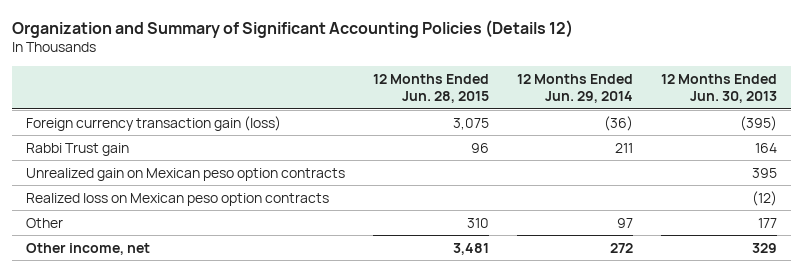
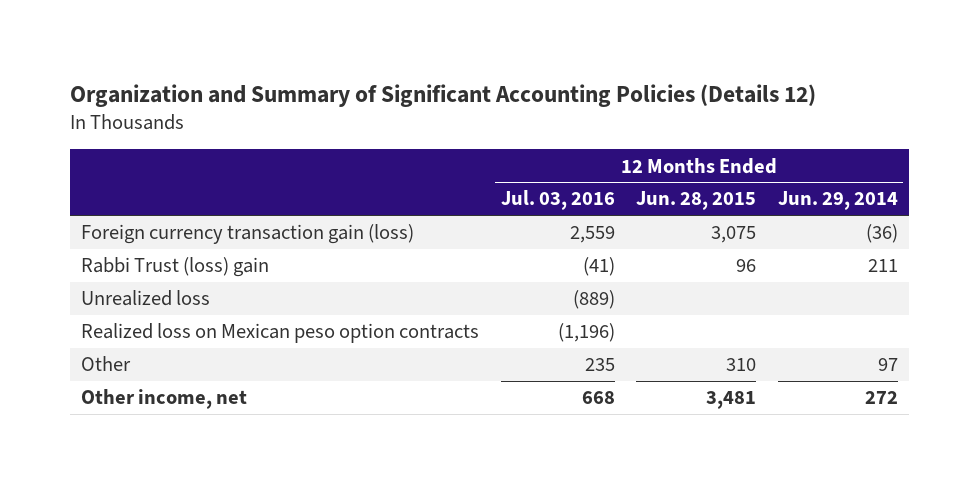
[661,74,778,103] 12 Months Ended Jun. 30, 2013 -> none
none -> [500,190,615,211] Jul. 03, 2016
[26,142,130,156] Rabbi Trust gain -> [81,257,270,278] Rabbi Trust (loss) gain
[26,167,346,181] Unrealized gain on Mexican peso option contracts -> [81,290,211,307] Unrealized loss

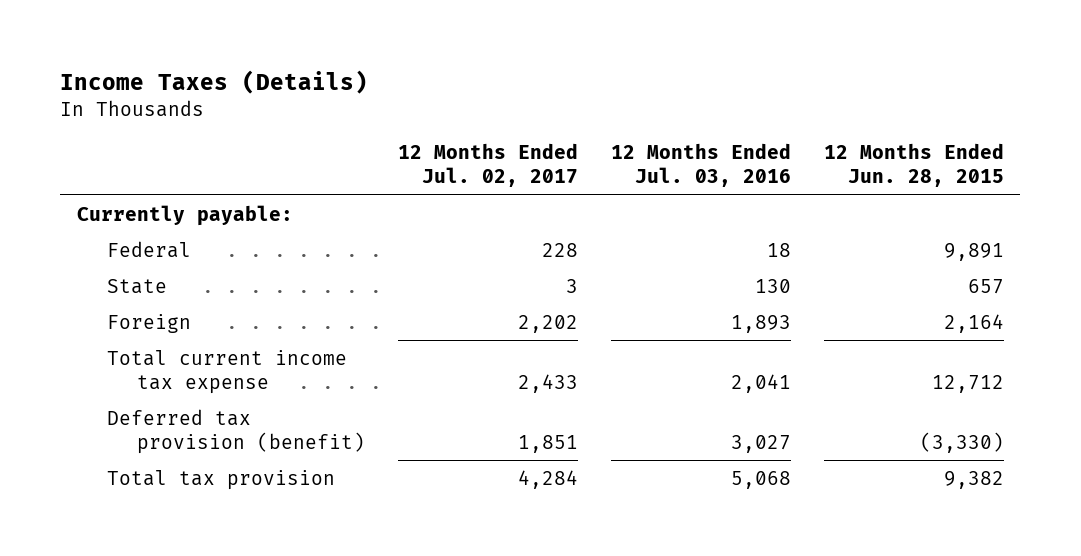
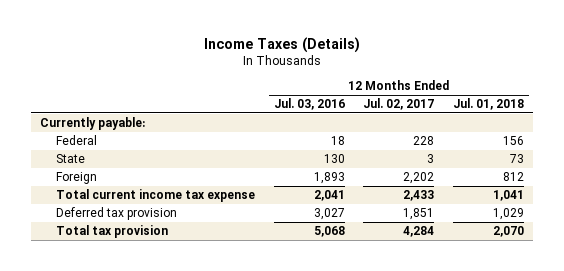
[823,143,1004,188] 12 Months Ended Jun. 28, 2015 -> none
none -> [452,98,524,111] Jul. 01, 2018
[107,408,366,454] Deferred tax provision (benefit) -> [55,207,177,221] Deferred tax provision

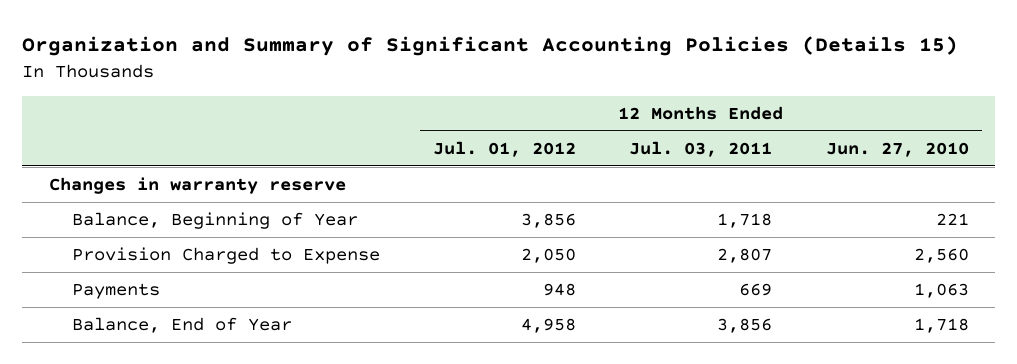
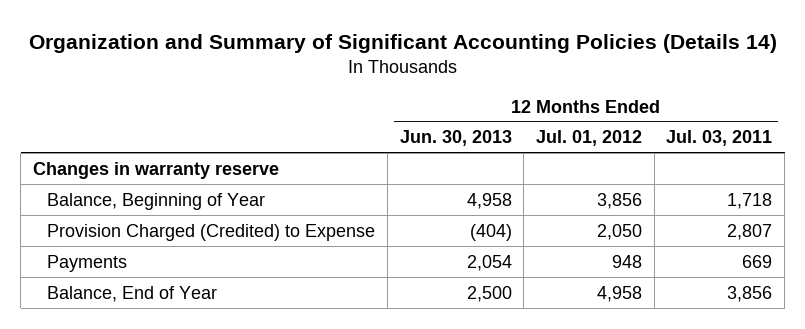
[22,36,959,57] Organization and Summary of Significant Accounting Policies (Details 15) -> [28,33,777,53] Organization and Summary of Significant Accounting Policies (Details 14)
[825,141,969,157] Jun. 27, 2010 -> none
none -> [399,130,512,147] Jun. 30, 2013
[71,247,380,265] Provision Charged to Expense -> [47,223,376,241] Provision Charged (Credited) to Expense

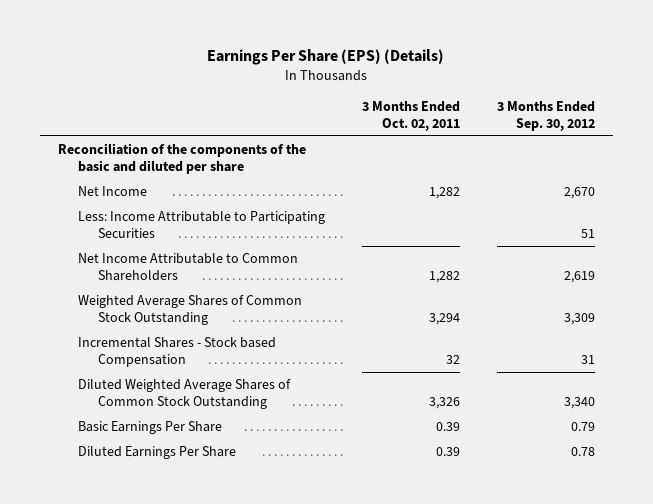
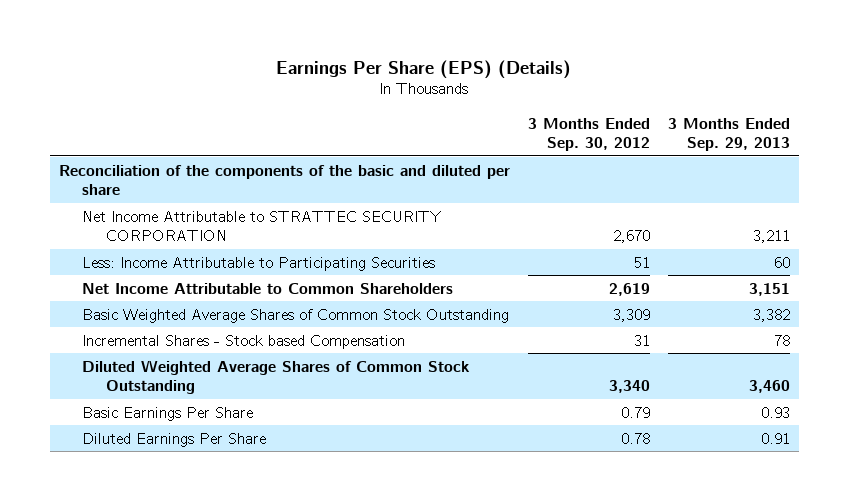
[361,100,460,132] 3 Months Ended Oct. 02, 2011 -> none
none -> [667,117,790,151] 3 Months Ended Sep. 29, 2013
[78,185,148,196] Net Income -> [82,210,442,241] Net Income Attributable to STRATTEC SECURITY CORPORATION
[78,294,303,326] Weighted Average Shares of Common Stock Outstanding -> [82,308,510,323] Basic Weighted Average Shares of Common Stock Outstanding

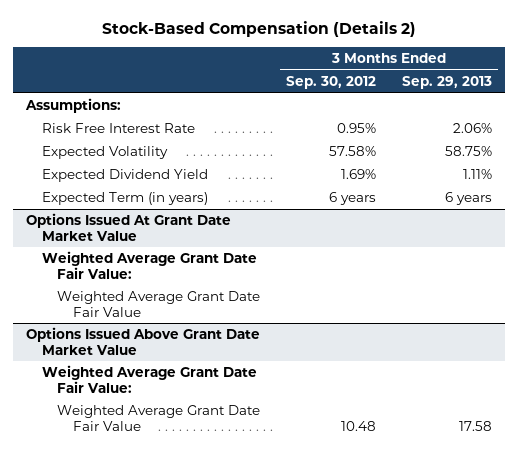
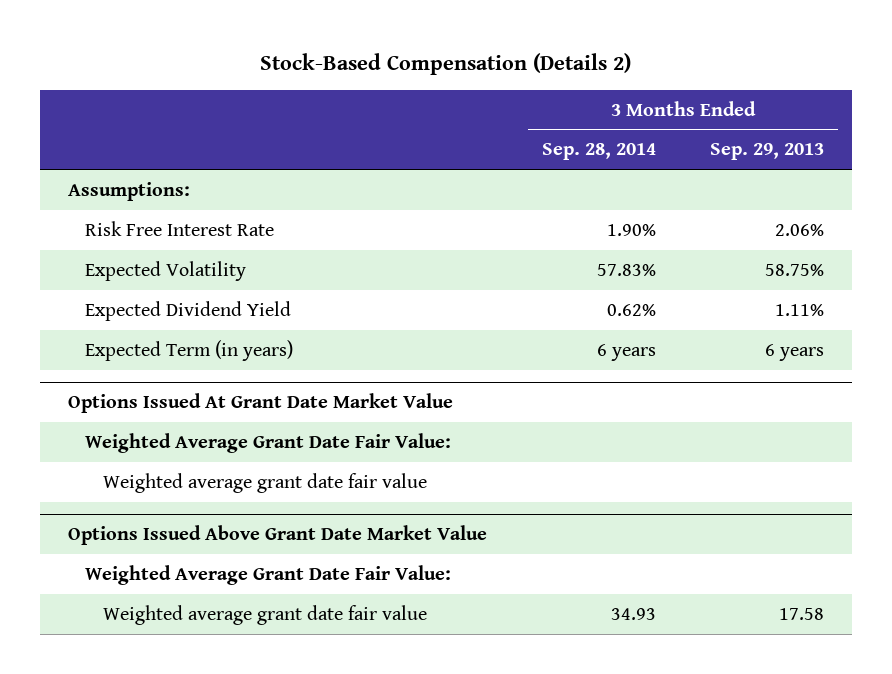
[286,75,377,89] Sep. 30, 2012 -> none
none -> [541,143,656,161] Sep. 28, 2014
[57,291,261,317] Weighted Average Grant Date Fair Value -> [103,472,428,493] Weighted average grant date fair value
[57,405,261,431] Weighted Average Grant Date Fair Value -> [103,604,428,625] Weighted average grant date fair value

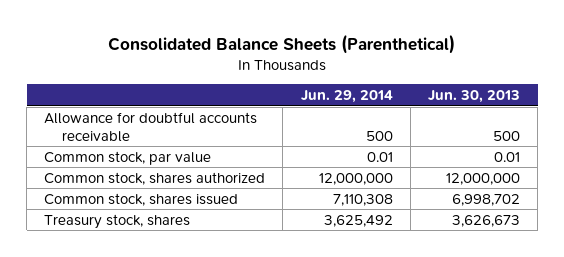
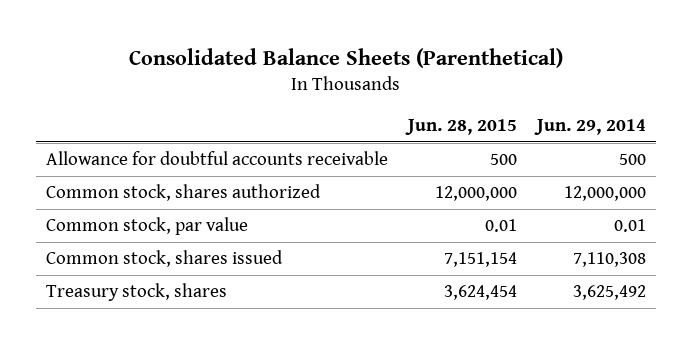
[428,90,521,104] Jun. 30, 2013 -> none
none -> [405,118,518,135] Jun. 28, 2015
[44,150,212,165] Common stock, par value -> [46,217,249,236] Common stock, par value

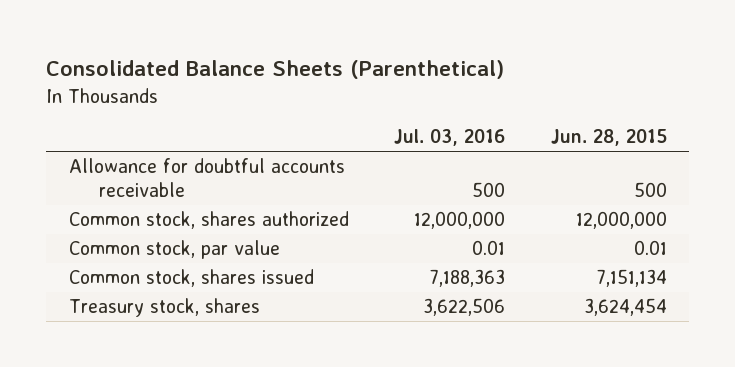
[534,118,647,135] Jun. 29, 2014 -> none
none -> [394,129,506,147] Jul. 03, 2016
[444,252,518,268] 7,151,154 -> [596,269,667,288] 7,151,134

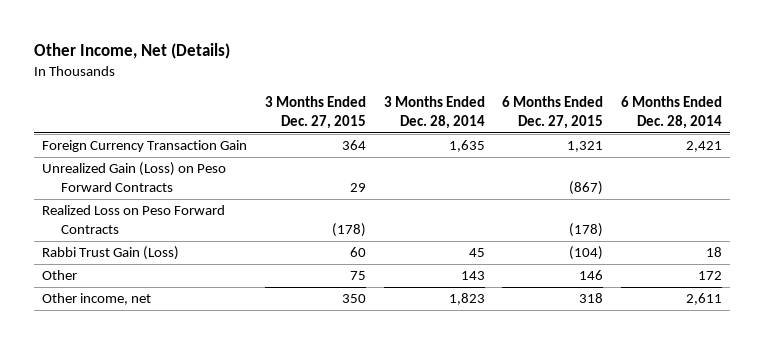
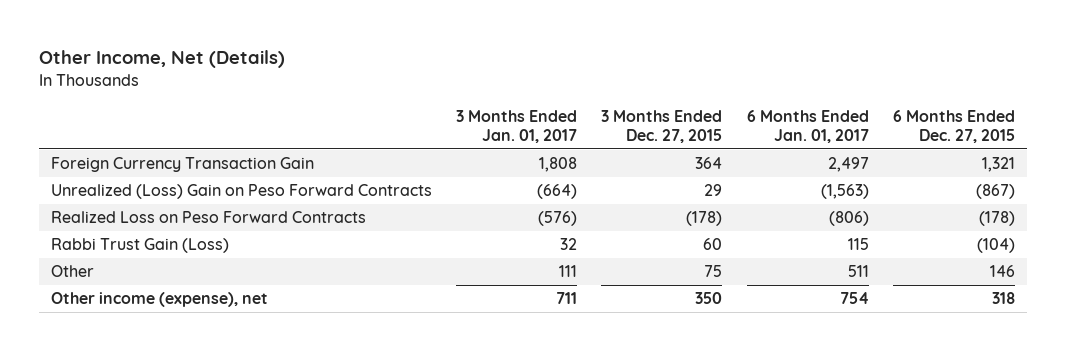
[383,96,485,130] 3 Months Ended Dec. 28, 2014 -> none
[620,96,722,130] 6 Months Ended Dec. 28, 2014 -> none
none -> [456,110,578,144] 3 Months Ended Jan. 01, 2017
none -> [746,110,869,144] 6 Months Ended Jan. 01, 2017
[42,162,227,193] Unrealized Gain (Loss) on Peso Forward Contracts -> [51,184,433,200] Unrealized (Loss) Gain on Peso Forward Contracts
[42,293,152,306] Other income, net -> [51,292,269,308] Other income (expense), net

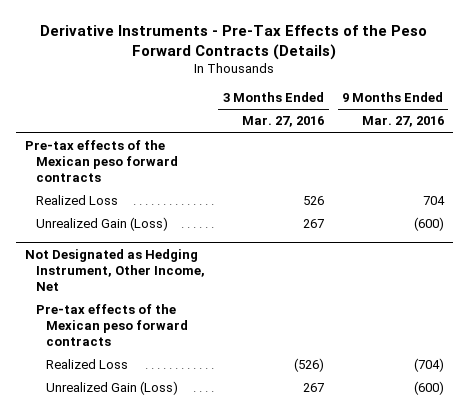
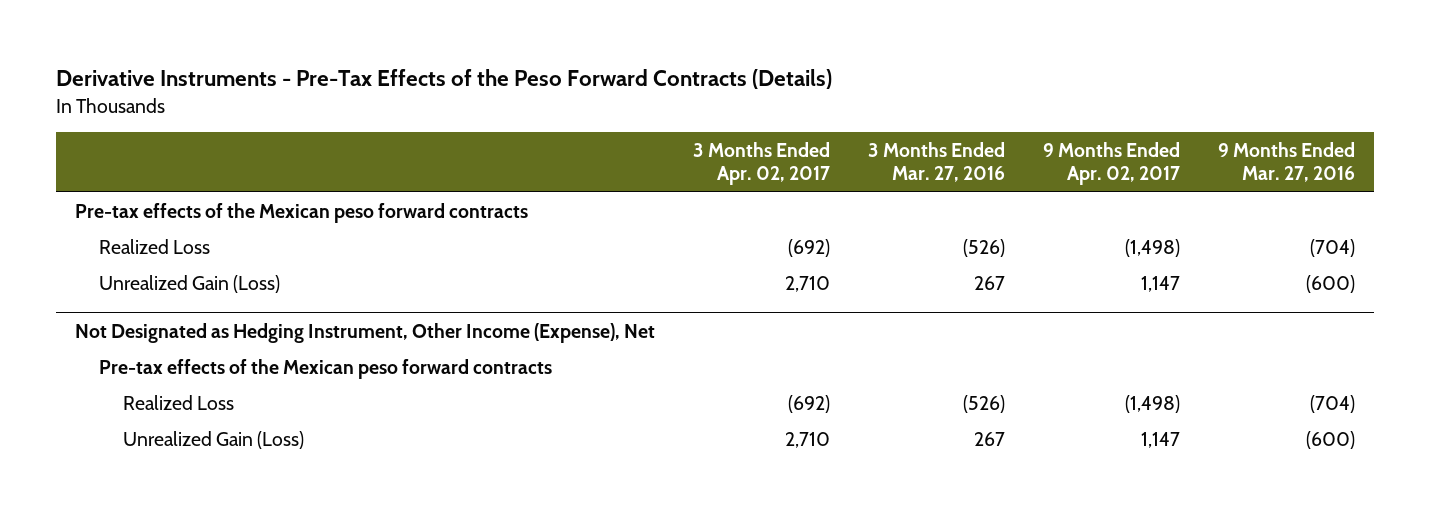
none -> [692,142,830,186] 3 Months Ended Apr. 02, 2017
none -> [1043,142,1181,186] 9 Months Ended Apr. 02, 2017
[303,196,325,206] 526 -> [963,238,1006,257] (526)
[422,196,445,206] 704 -> [1310,238,1356,257] (704)
[24,249,205,292] Not Designated as Hedging Instrument, Other Income, Net -> [74,322,655,343] Not Designated as Hedging Instrument, Other Income (Expense), Net

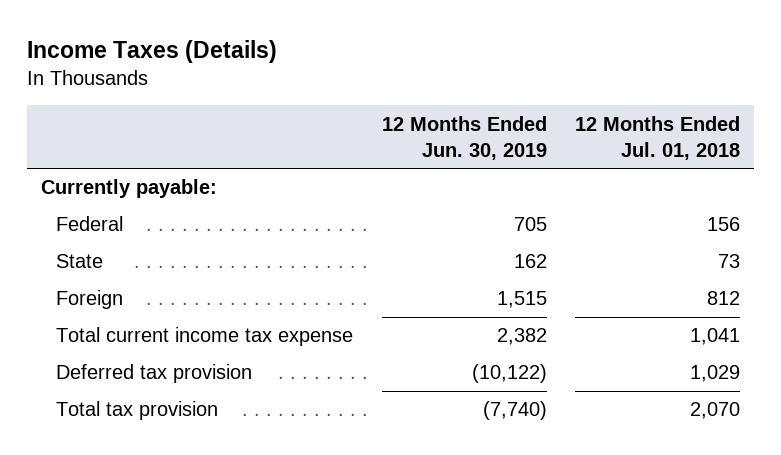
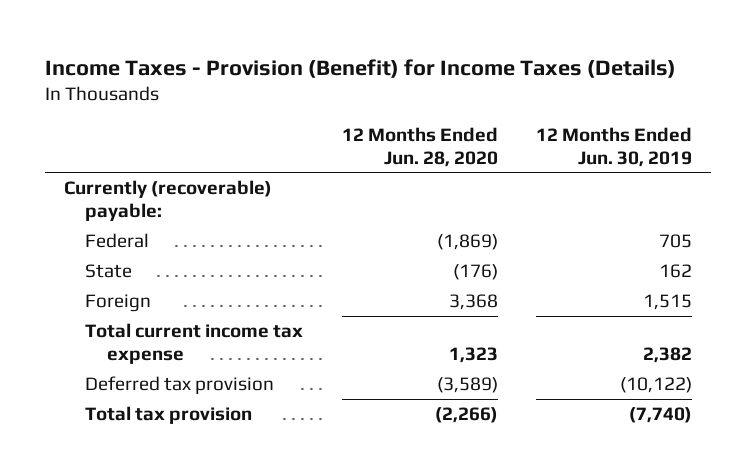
[27,40,278,64] Income Taxes (Details) -> [44,58,676,78] Income Taxes - Provision (Benefit) for Income Taxes (Details)
[574,115,740,160] 12 Months Ended Jul. 01, 2018 -> none
none -> [341,126,498,167] 12 Months Ended Jun. 28, 2020
[41,179,218,199] Currently payable: -> [64,180,273,222] Currently (recoverable) payable:

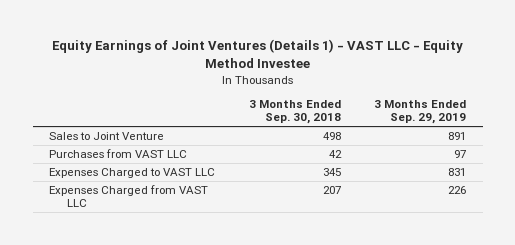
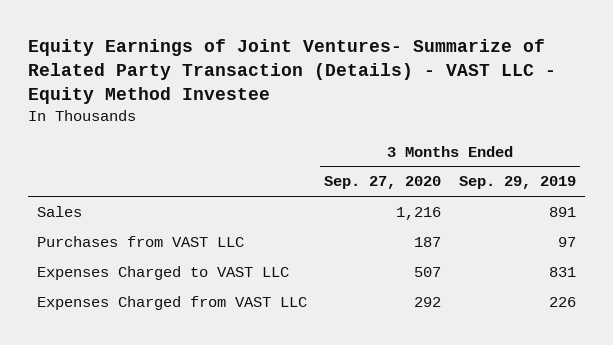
[51,39,463,69] Equity Earnings of Joint Ventures (Details 1) - VAST LLC - Equity Method Investee -> [28,39,557,105] Equity Earnings of Joint Ventures- Summarize of Related Party Transaction (Details) - VAST LLC - Equity Method Investee
[248,100,341,125] 3 Months Ended Sep. 30, 2018 -> none
none -> [324,176,442,190] Sep. 27, 2020
[49,132,165,141] Sales to Joint Venture -> [36,205,82,217] Sales

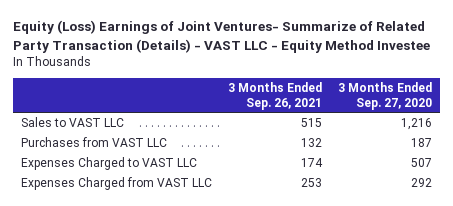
[28,39,557,105] Equity Earnings of Joint Ventures- Summarize of Related Party Transaction (Details) - VAST LLC - Equity Method Investee -> [13,20,431,53] Equity (Loss) Earnings of Joint Ventures- Summarize of Related Party Transaction (Details) - VAST LLC - Equity Method Investee
[458,176,576,190] Sep. 29, 2019 -> none
none -> [227,81,322,110] 3 Months Ended Sep. 26, 2021
[36,205,82,217] Sales -> [21,117,125,128] Sales to VAST LLC

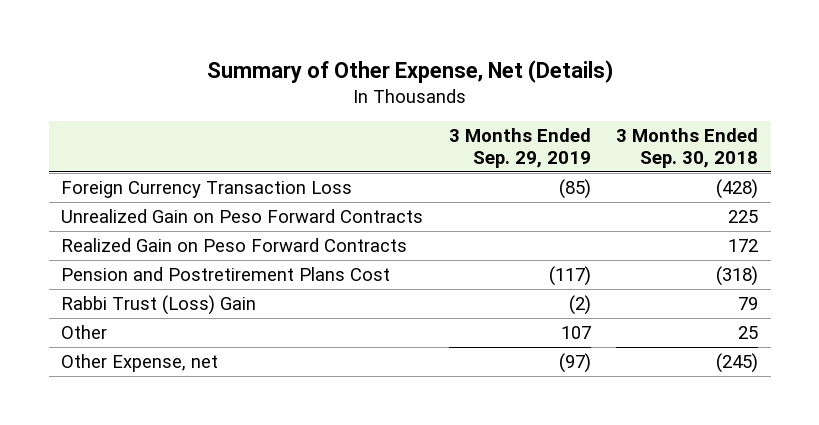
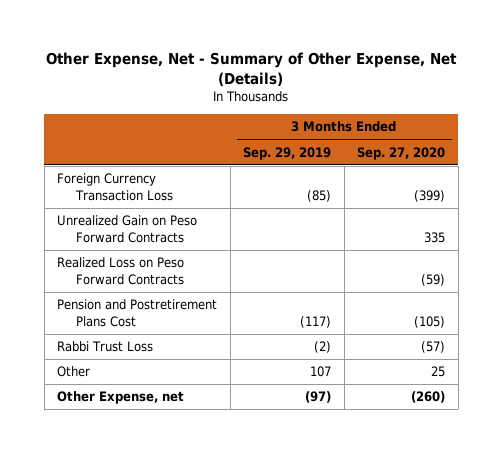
[206,59,613,83] Summary of Other Expense, Net (Details) -> [46,52,458,86] Other Expense, Net - Summary of Other Expense, Net (Details)
[616,128,759,169] 3 Months Ended Sep. 30, 2018 -> none
none -> [357,146,446,160] Sep. 27, 2020
[61,237,408,252] Realized Gain on Peso Forward Contracts -> [57,257,185,285] Realized Loss on Peso Forward Contracts
[61,294,257,315] Rabbi Trust (Loss) Gain -> [57,341,154,353] Rabbi Trust Loss

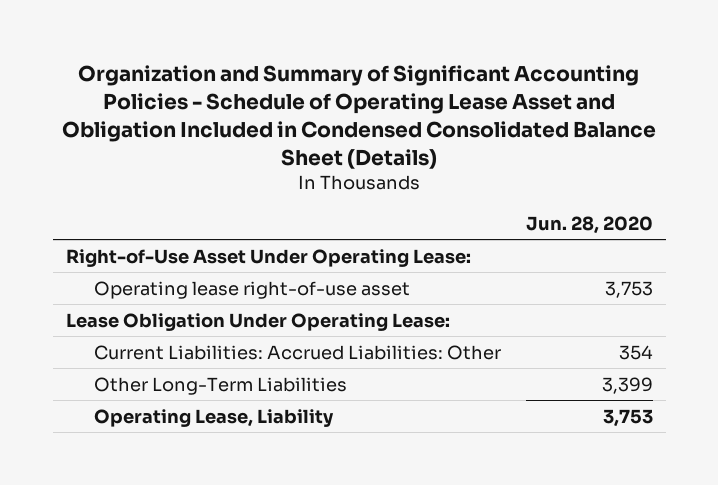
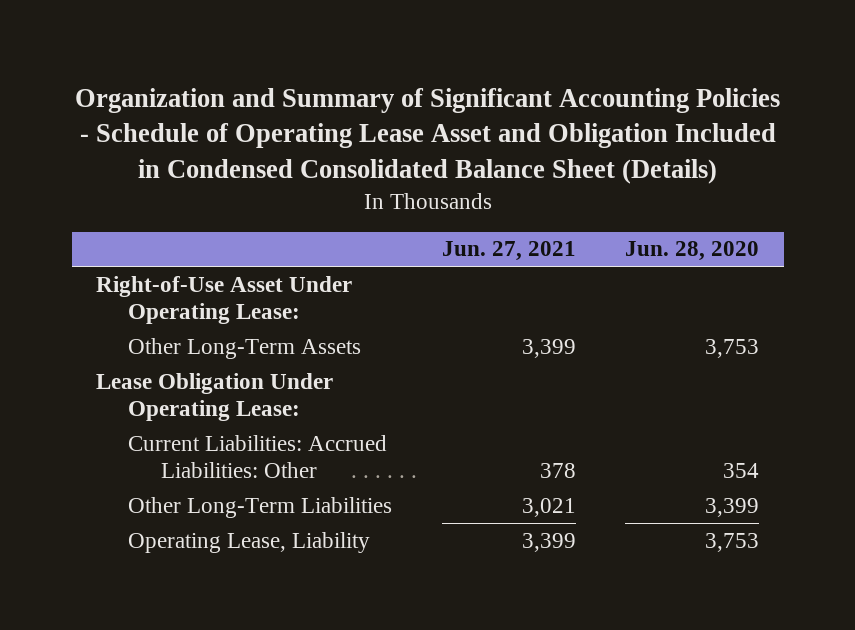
none -> [441,241,576,262] Jun. 27, 2021
[93,280,410,299] Operating lease right-of-use asset -> [128,337,362,359] Other Long-Term Assets

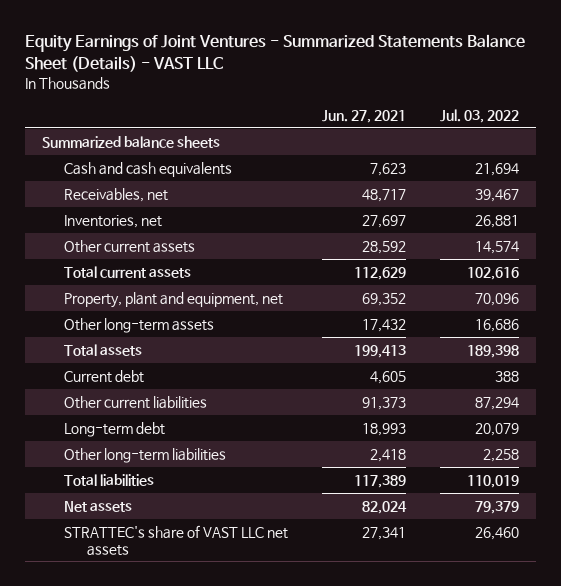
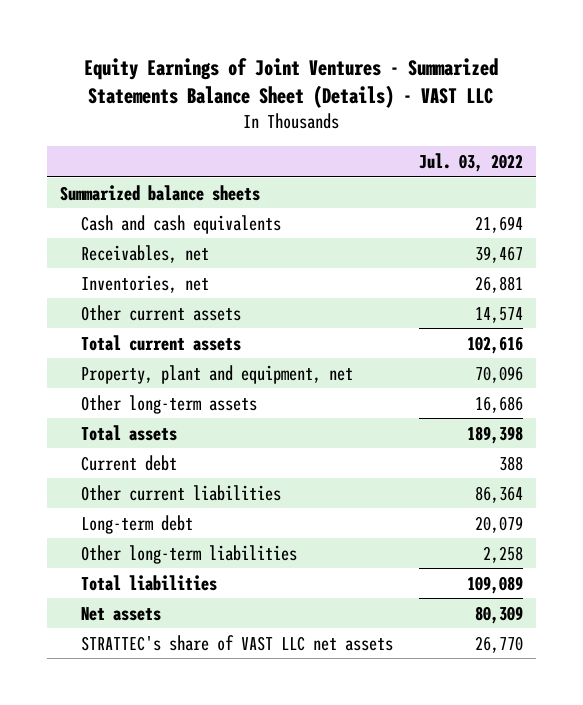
[322,110,407,124] Jun. 27, 2021 -> none
[474,396,519,410] 87,294 -> [475,485,524,503] 86,364
[466,474,519,488] 110,019 -> [467,575,524,594] 109,089
[474,500,519,514] 79,379 -> [475,605,524,624] 80,309
[474,526,519,540] 26,460 -> [475,635,524,653] 26,770

